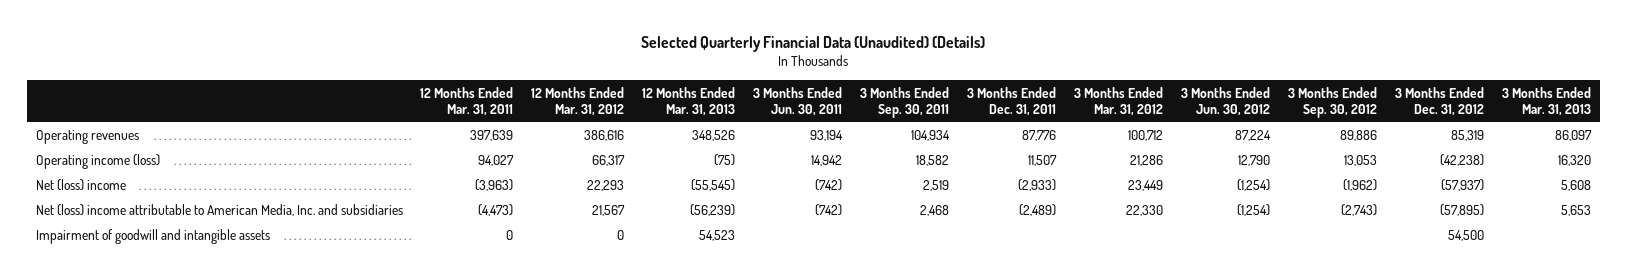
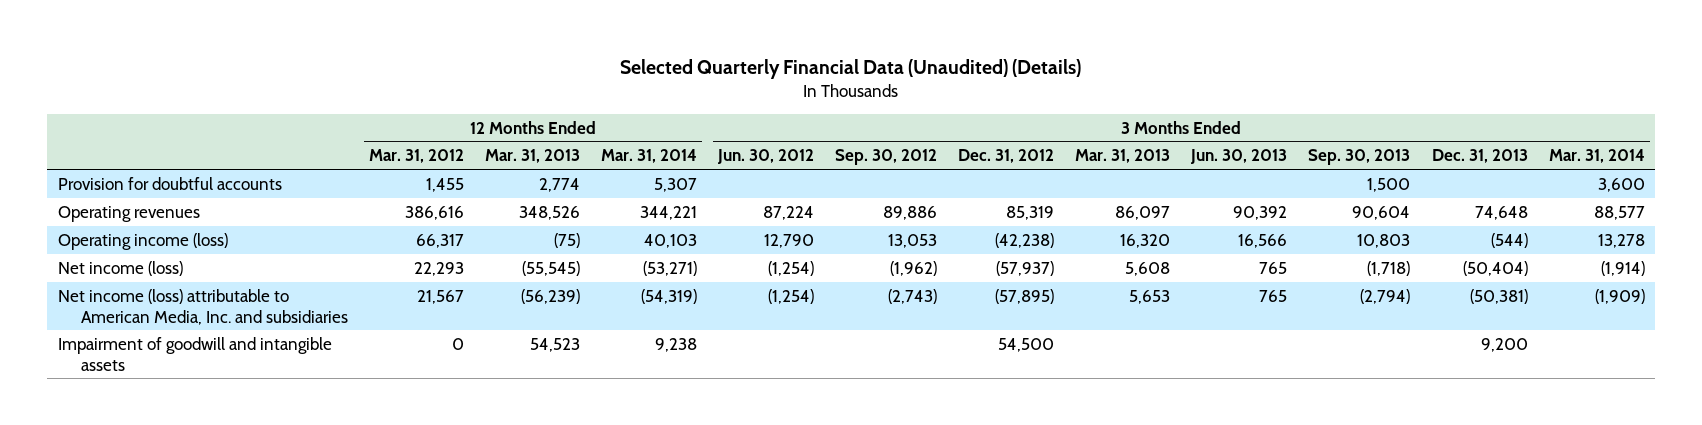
[420,86,514,116] 12 Months Ended Mar. 31, 2011 -> none
[753,86,843,116] 3 Months Ended Jun. 30, 2011 -> none
[860,86,950,118] 3 Months Ended Sep. 30, 2011 -> none
[967,86,1057,116] 3 Months Ended Dec. 31, 2011 -> none
[1074,86,1164,116] 3 Months Ended Mar. 31, 2012 -> none
none -> [600,149,697,164] Mar. 31, 2014
none -> [1190,149,1288,165] Jun. 30, 2013
none -> [1308,149,1411,166] Sep. 30, 2013
none -> [1431,149,1528,164] Dec. 31, 2013
none -> [1548,149,1645,164] Mar. 31, 2014
none -> [57,176,282,190] Provision for doubtful accounts
[35,178,126,191] Net (loss) income -> [57,260,183,276] Net income (loss)
[35,203,403,216] Net (loss) income attributable to American Media, Inc. and subsidiaries -> [57,288,348,325] Net income (loss) attributable to American Media, Inc. and subsidiaries

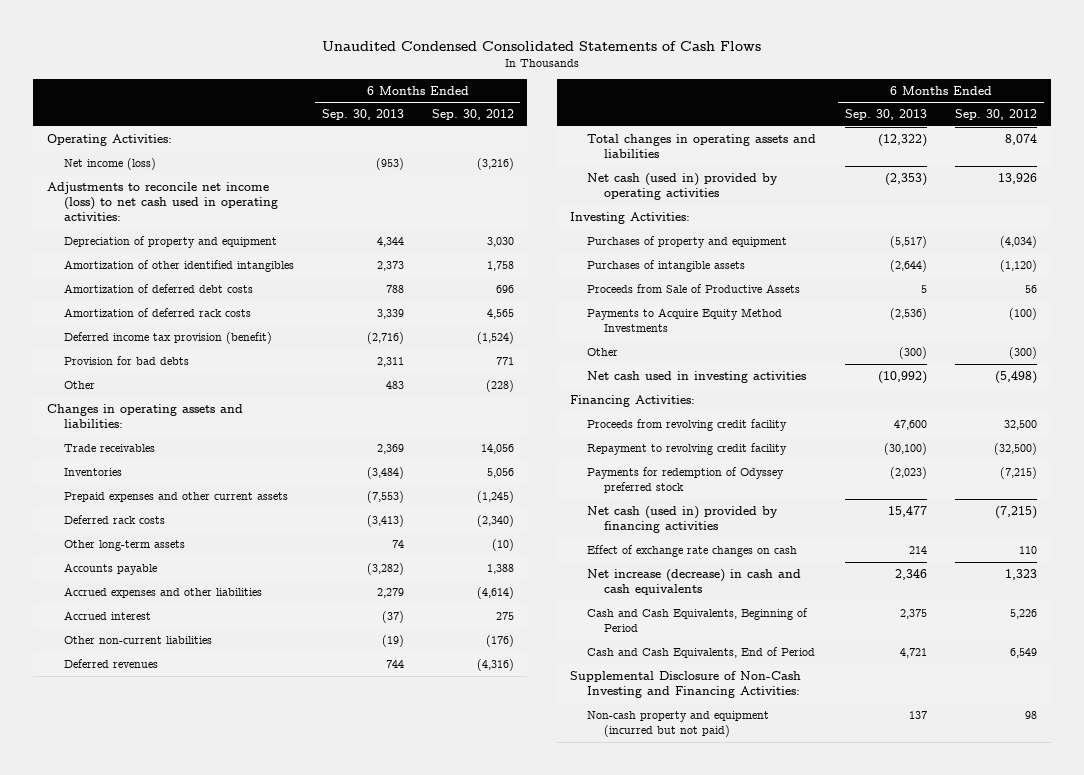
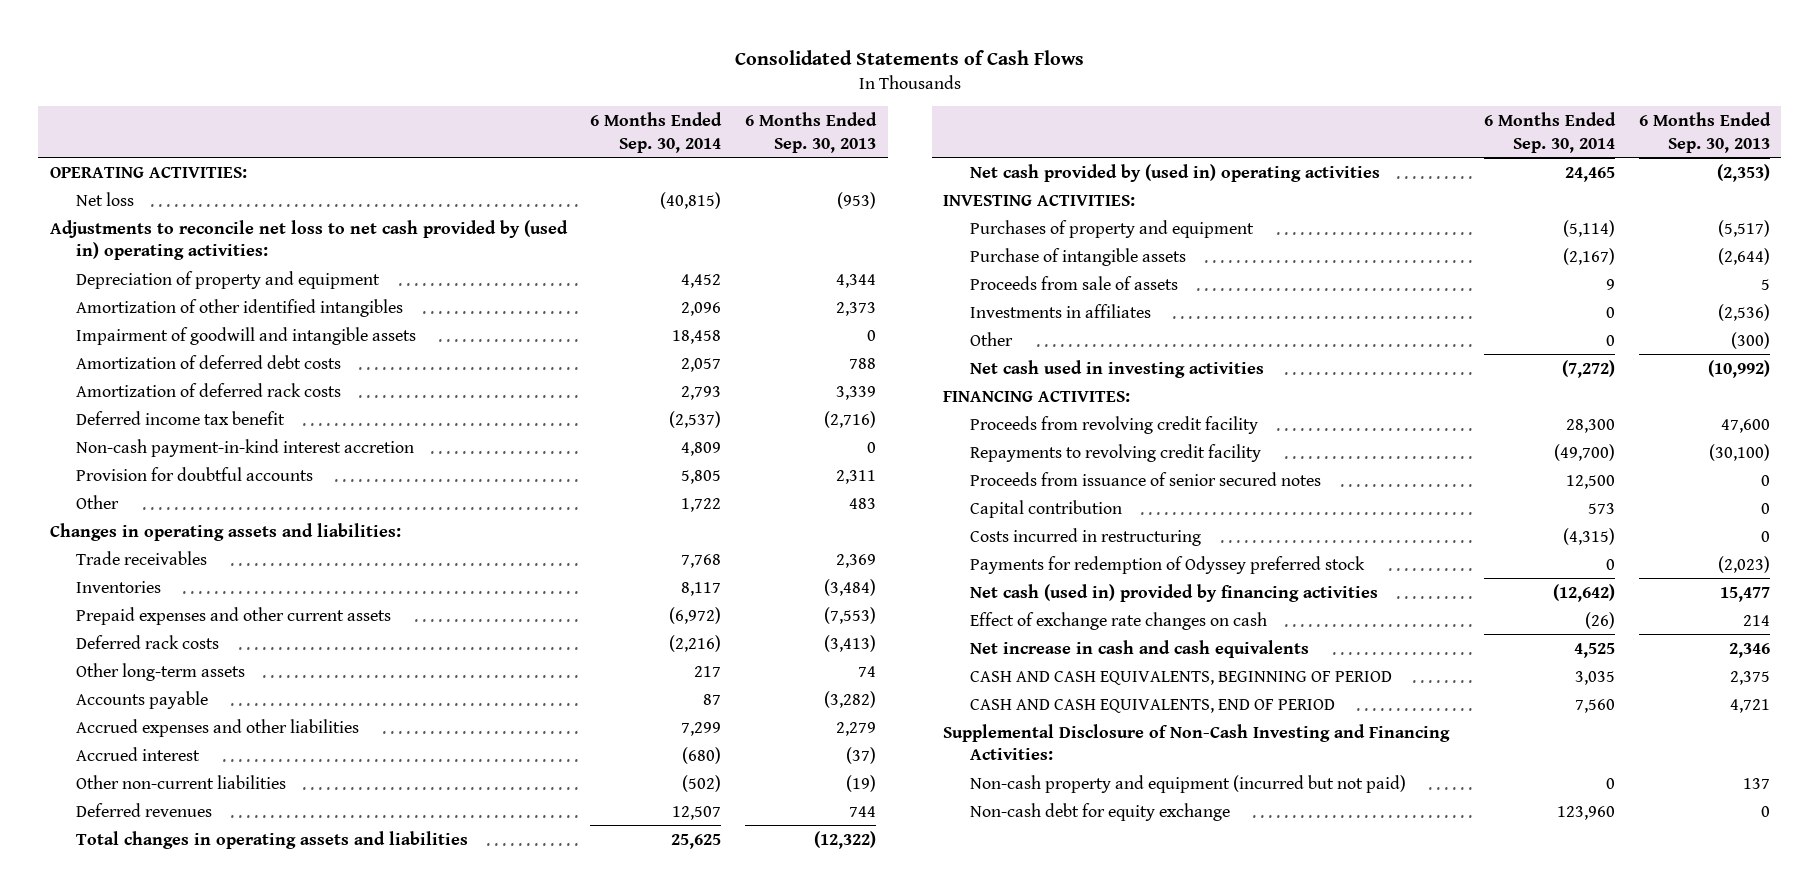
[321,41,761,52] Unaudited Condensed Consolidated Statements of Cash Flows -> [734,49,1084,65] Consolidated Statements of Cash Flows
[431,109,514,121] Sep. 30, 2012 -> none
none -> [590,111,723,153] 6 Months Ended Sep. 30, 2014
[47,133,173,146] Operating Activities: -> [49,166,247,178] OPERATING ACTIVITIES:
[64,157,157,170] Net income (loss) -> [75,191,134,206] Net loss
[47,181,279,221] Adjustments to reconcile net income (loss) to net cash used in operating activities: -> [49,219,568,261] Adjustments to reconcile net loss to net cash provided by (used in) operating activities:
none -> [75,326,416,345] Impairment of goodwill and intangible assets
[64,331,273,344] Deferred income tax provision (benefit) -> [75,410,285,425] Deferred income tax benefit
none -> [75,438,414,457] Non-cash payment-in-kind interest accretion
[64,355,190,365] Provision for bad debts -> [75,466,313,481] Provision for doubtful accounts
[587,172,779,200] Net cash (used in) provided by operating activities -> [969,163,1380,182] Net cash provided by (used in) operating activities
[570,211,691,224] Investing Activities: -> [943,194,1136,206] INVESTING ACTIVITIES:
[587,259,746,272] Purchases of intangible assets -> [969,247,1186,266] Purchase of intangible assets
[587,283,801,293] Proceeds from Sale of Productive Assets -> [969,275,1178,290] Proceeds from sale of assets
[587,307,783,332] Payments to Acquire Equity Method Investments -> [969,303,1151,318] Investments in affiliates
[570,394,696,407] Financing Activities: -> [943,390,1131,402] FINANCING ACTIVITES:
[587,442,788,455] Repayment to revolving credit facility -> [969,443,1261,462] Repayments to revolving credit facility
none -> [969,471,1321,486] Proceeds from issuance of senior secured notes
none -> [969,499,1122,518] Capital contribution
none -> [969,527,1201,546] Costs incurred in restructuring
[587,568,802,595] Net increase (decrease) in cash and cash equivalents -> [969,639,1309,658] Net increase in cash and cash equivalents
[587,607,809,632] Cash and Cash Equivalents, Beginning of Period -> [969,670,1392,685] CASH AND CASH EQUIVALENTS, BEGINNING OF PERIOD
[587,646,816,658] Cash and Cash Equivalents, End of Period -> [969,698,1335,713] CASH AND CASH EQUIVALENTS, END OF PERIOD
none -> [969,802,1230,821] Non-cash debt for equity exchange

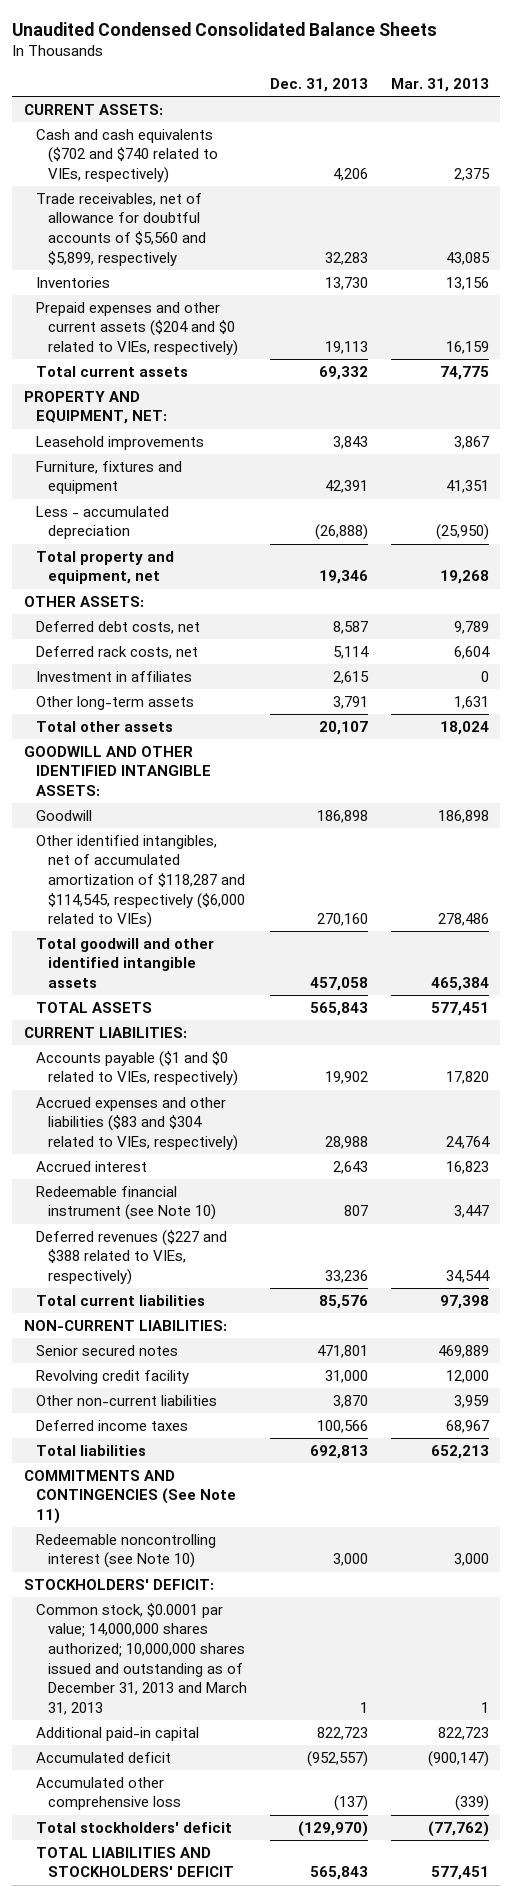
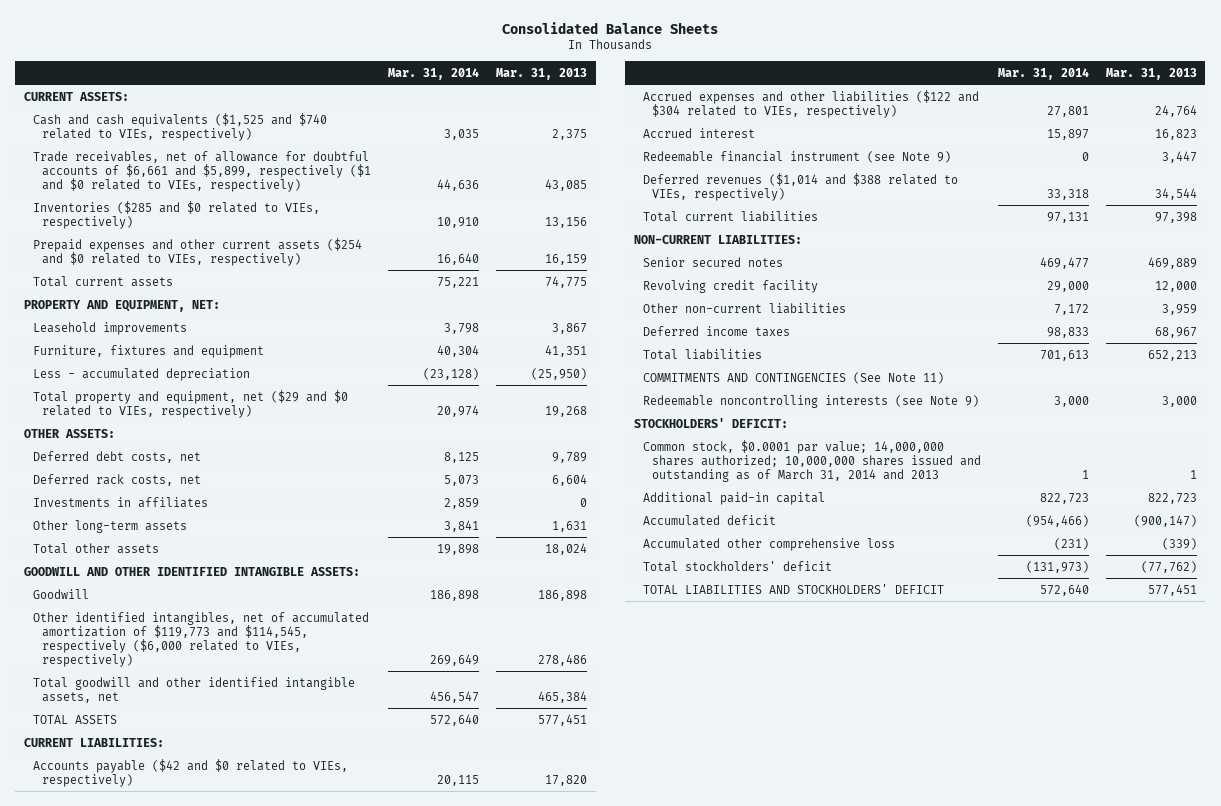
[12,21,438,36] Unaudited Condensed Consolidated Balance Sheets -> [502,21,719,34] Consolidated Balance Sheets
[270,78,369,93] Dec. 31, 2013 -> none
none -> [388,67,480,80] Mar. 31, 2014
[35,128,219,184] Cash and cash equivalents ($702 and $740 related to VIEs, respectively) -> [32,112,327,141] Cash and cash equivalents ($1,525 and $740 related to VIEs, respectively)
[35,192,207,266] Trade receivables, net of allowance for doubtful accounts of $5,560 and $5,899, respectively -> [32,150,372,192] Trade receivables, net of allowance for doubtful accounts of $6,661 and $5,899, respectively ($1 and $0 related to VIEs, respectively)
[35,276,110,288] Inventories -> [32,200,320,229] Inventories ($285 and $0 related to VIEs, respectively)
[35,301,239,357] Prepaid expenses and other current assets ($204 and $0 related to VIEs, respectively) -> [32,237,362,266] Prepaid expenses and other current assets ($254 and $0 related to VIEs, respectively)
[35,550,174,585] Total property and equipment, net -> [32,389,348,418] Total property and equipment, net ($29 and $0 related to VIEs, respectively)
[35,670,192,682] Investment in affiliates -> [32,496,208,508] Investments in affiliates
[35,834,246,929] Other identified intangibles, net of accumulated amortization of $118,287 and $114,545, respectively ($6,000 related to VIEs) -> [32,611,369,667] Other identified intangibles, net of accumulated amortization of $119,773 and $114,545, respectively ($6,000 related to VIEs, respectively)
[35,937,214,989] Total goodwill and other identified intangible assets -> [32,676,355,703] Total goodwill and other identified intangible assets, net
[35,1050,239,1087] Accounts payable ($1 and $0 related to VIEs, respectively) -> [32,758,348,787] Accounts payable ($42 and $0 related to VIEs, respectively)
[35,1096,239,1152] Accrued expenses and other liabilities ($83 and $304 related to VIEs, respectively) -> [642,89,979,118] Accrued expenses and other liabilities ($122 and $304 related to VIEs, respectively)
[35,1185,217,1221] Redeemable financial instrument (see Note 10) -> [642,150,951,163] Redeemable financial instrument (see Note 9)
[35,1229,227,1286] Deferred revenues ($227 and $388 related to VIEs, respectively) -> [642,172,958,201] Deferred revenues ($1,014 and $388 related to VIEs, respectively)
[35,1533,216,1569] Redeemable noncontrolling interest (see Note 10) -> [642,394,979,408] Redeemable noncontrolling interests (see Note 9)
[35,1602,248,1715] Common stock, $0.0001 par value; 14,000,000 shares authorized; 10,000,000 shares issued and outstanding as of December 31, 2013 and March 31, 2013 -> [642,439,981,482] Common stock, $0.0001 par value; 14,000,000 shares authorized; 10,000,000 shares issued and outstanding as of March 31, 2014 and 2013

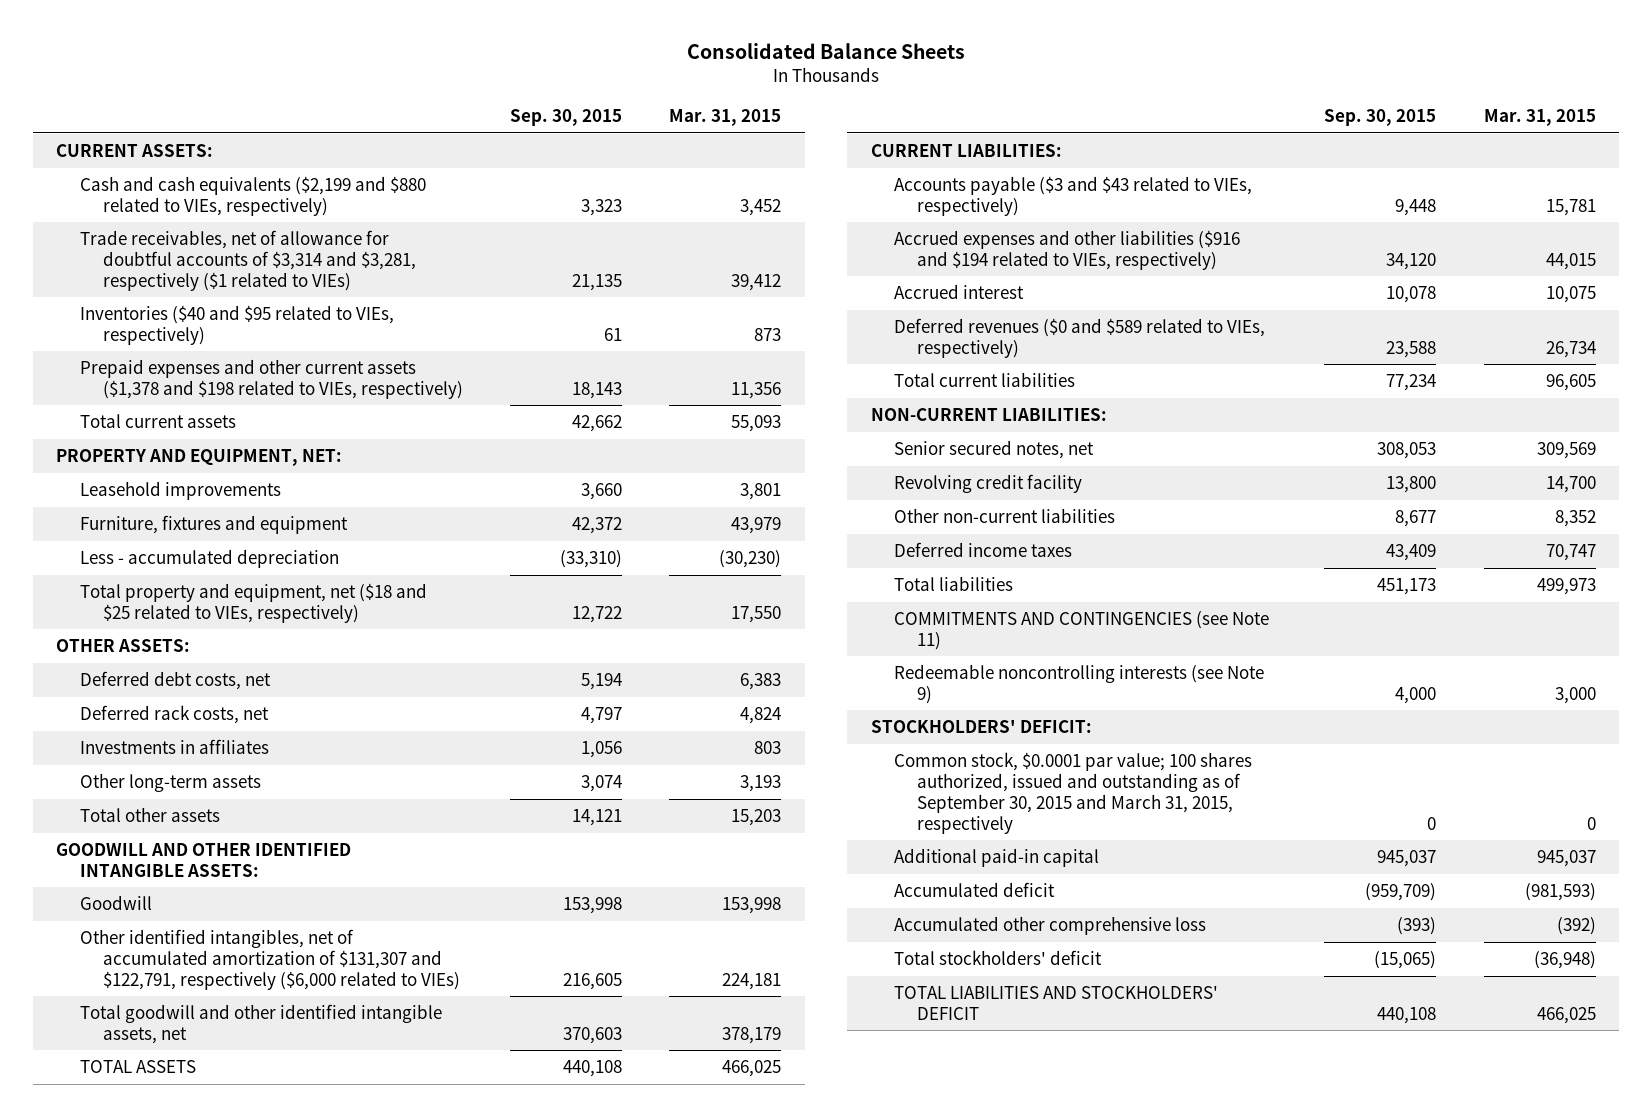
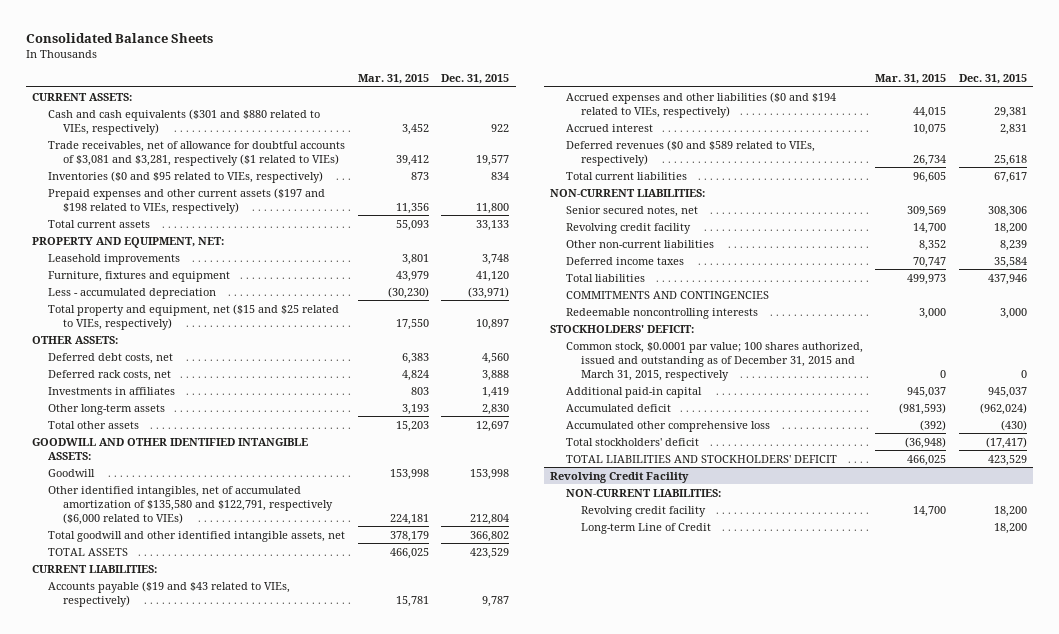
[509,109,622,127] Sep. 30, 2015 -> none
none -> [441,74,510,85] Dec. 31, 2015
[79,175,426,216] Cash and cash equivalents ($2,199 and $880 related to VIEs, respectively) -> [47,108,320,135] Cash and cash equivalents ($301 and $880 related to VIEs, respectively)
[79,229,416,291] Trade receivables, net of allowance for doubtful accounts of $3,314 and $3,281, respectively ($1 related to VIEs) -> [47,140,345,166] Trade receivables, net of allowance for doubtful accounts of $3,081 and $3,281, respectively ($1 related to VIEs)
[79,304,394,345] Inventories ($40 and $95 related to VIEs, respectively) -> [47,170,323,183] Inventories ($0 and $95 related to VIEs, respectively)
[79,358,463,399] Prepaid expenses and other current assets ($1,378 and $198 related to VIEs, respectively) -> [47,187,325,214] Prepaid expenses and other current assets ($197 and $198 related to VIEs, respectively)
[79,582,427,623] Total property and equipment, net ($18 and $25 related to VIEs, respectively) -> [47,303,339,330] Total property and equipment, net ($15 and $25 related to VIEs, respectively)
[79,928,460,990] Other identified intangibles, net of accumulated amortization of $131,307 and $122,791, respectively ($6,000 related to VIEs) -> [47,485,334,525] Other identified intangibles, net of accumulated amortization of $135,580 and $122,791, respectively ($6,000 related to VIEs)
[894,175,1253,216] Accounts payable ($3 and $43 related to VIEs, respectively) -> [47,580,290,607] Accounts payable ($19 and $43 related to VIEs, respectively)
[894,229,1241,270] Accrued expenses and other liabilities ($916 and $194 related to VIEs, respectively) -> [565,91,836,118] Accrued expenses and other liabilities ($0 and $194 related to VIEs, respectively)
[894,610,1270,650] COMMITMENTS AND CONTINGENCIES (see Note 11) -> [565,290,769,299] COMMITMENTS AND CONTINGENCIES
[894,663,1265,704] Redeemable noncontrolling interests (see Note 9) -> [565,307,758,319] Redeemable noncontrolling interests
[894,751,1253,834] Common stock, $0.0001 par value; 100 shares authorized, issued and outstanding as of September 30, 2015 and March 31, 2015, respectively -> [565,341,863,381] Common stock, $0.0001 par value; 100 shares authorized, issued and outstanding as of December 31, 2015 and March 31, 2015, respectively
none -> [550,471,690,483] Revolving Credit Facility
none -> [565,488,721,497] NON-CURRENT LIABILITIES:
none -> [581,505,707,517] Revolving credit facility
none -> [581,522,712,534] Long-term Line of Credit

